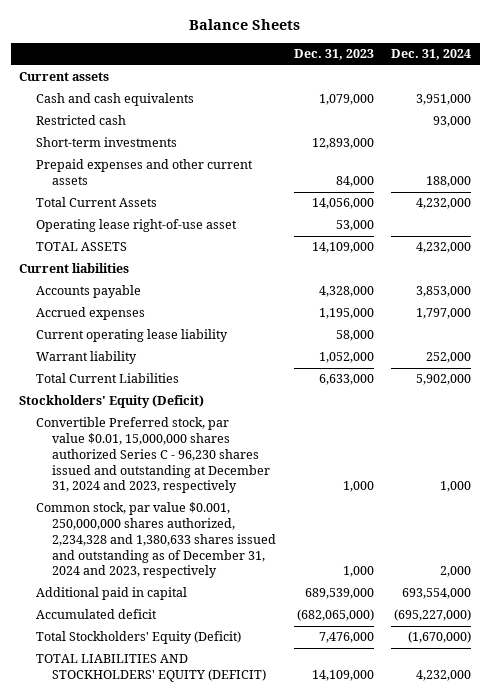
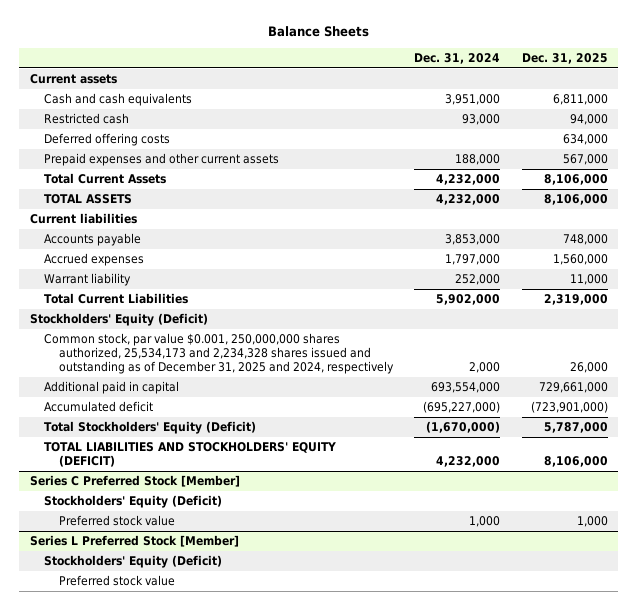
[293,49,374,61] Dec. 31, 2023 -> none
none -> [521,52,608,64] Dec. 31, 2025
[35,137,177,148] Short-term investments -> none
none -> [44,133,171,147] Deferred offering costs
[35,219,237,233] Operating lease right-of-use asset -> none
[35,329,228,343] Current operating lease liability -> none
[35,417,271,494] Convertible Preferred stock, par value $0.01, 15,000,000 shares authorized Series C - 96,230 shares issued and outstanding at December 31, 2024 and 2023, respectively -> none
[35,502,277,579] Common stock, par value $0.001, 250,000,000 shares authorized, 2,234,328 and 1,380,633 shares issued and outstanding as of December 31, 2024 and 2023, respectively -> [44,333,394,374] Common stock, par value $0.001, 250,000,000 shares authorized, 25,534,173 and 2,234,328 shares issued and outstanding as of December 31, 2025 and 2024, respectively
none -> [29,475,240,488] Series C Preferred Stock [Member]
none -> [44,495,223,509] Stockholders' Equity (Deficit)
none -> [58,515,175,527] Preferred stock value
none -> [29,535,239,548] Series L Preferred Stock [Member]
none -> [44,555,223,569] Stockholders' Equity (Deficit)
none -> [58,575,175,587] Preferred stock value

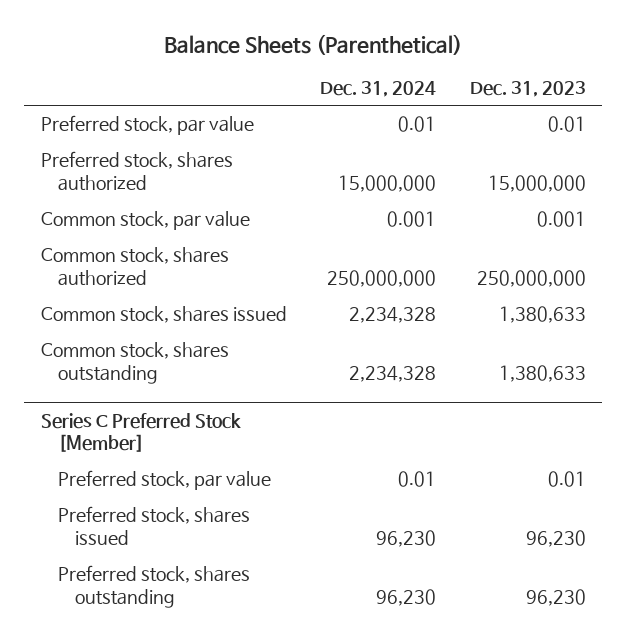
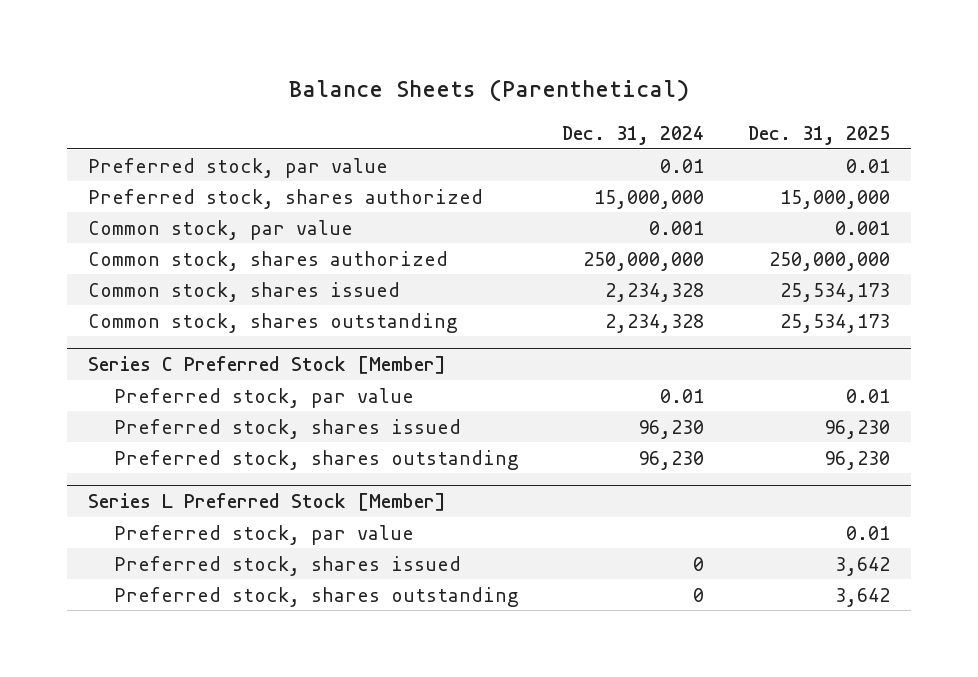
[469,80,586,97] Dec. 31, 2023 -> none
none -> [747,125,890,145] Dec. 31, 2025
none -> [88,493,447,512] Series L Preferred Stock [Member]
none -> [113,524,414,545] Preferred stock, par value
none -> [113,555,461,576] Preferred stock, shares issued
none -> [113,586,519,607] Preferred stock, shares outstanding

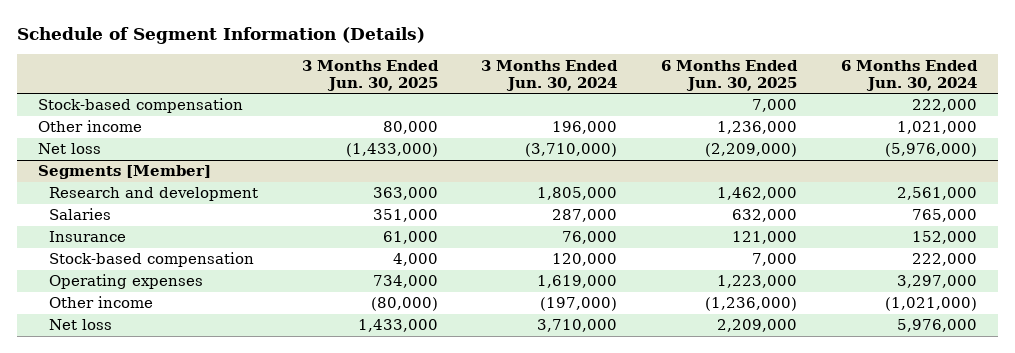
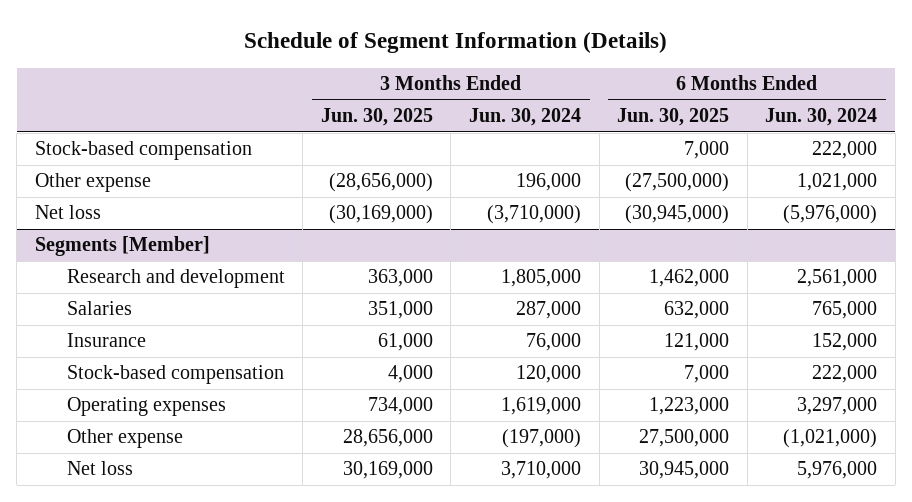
[38,120,143,133] Other income -> [35,173,152,193] Other expense
[382,121,438,135] 80,000 -> [328,173,433,193] (28,656,000)
[716,121,797,135] 1,236,000 -> [625,173,730,193] (27,500,000)
[345,143,438,158] (1,433,000) -> [328,205,433,225] (30,169,000)
[704,143,797,158] (2,209,000) -> [625,205,730,225] (30,945,000)
[49,296,154,309] Other income -> [66,429,183,449] Other expense
[370,297,438,312] (80,000) -> [342,429,433,448] 28,656,000
[704,297,797,312] (1,236,000) -> [639,429,730,448] 27,500,000
[357,319,438,333] 1,433,000 -> [342,461,433,480] 30,169,000
[716,319,797,333] 2,209,000 -> [639,461,730,480] 30,945,000

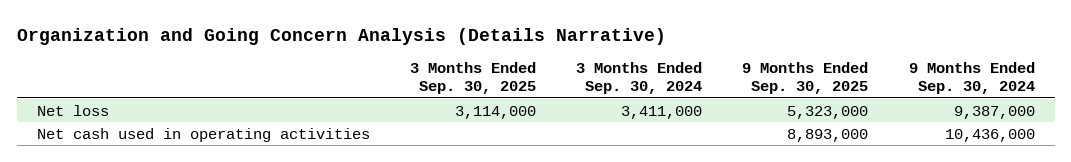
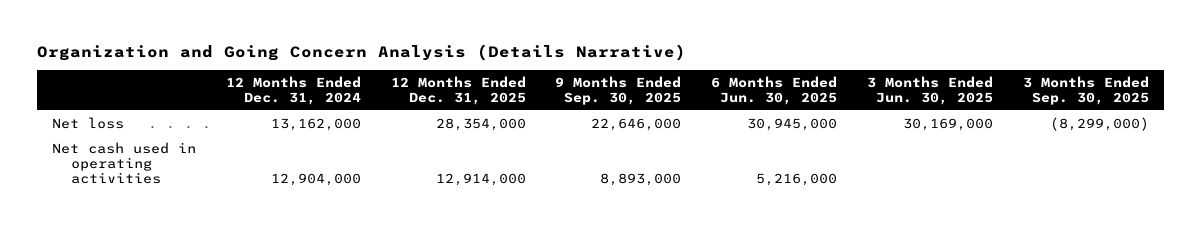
[576,61,703,94] 3 Months Ended Sep. 30, 2024 -> none
[908,61,1035,94] 9 Months Ended Sep. 30, 2024 -> none
none -> [225,75,361,105] 12 Months Ended Dec. 31, 2024
none -> [390,75,526,105] 12 Months Ended Dec. 31, 2025
none -> [711,75,838,105] 6 Months Ended Jun. 30, 2025
none -> [867,75,994,105] 3 Months Ended Jun. 30, 2025
[454,105,536,119] 3,114,000 -> [1050,117,1150,132] (8,299,000)
[787,105,869,119] 5,323,000 -> [591,118,682,132] 22,646,000

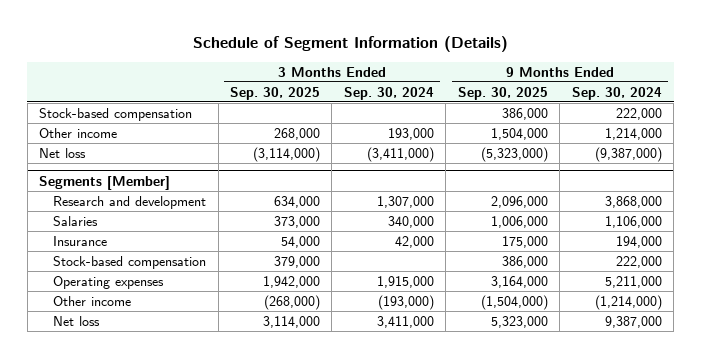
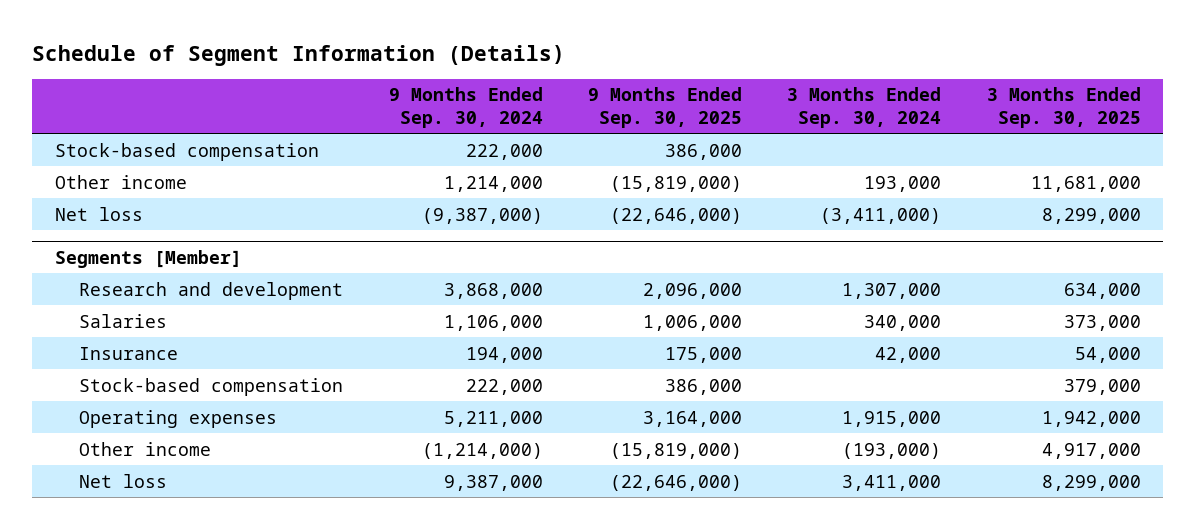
[273,127,320,140] 268,000 -> [1030,175,1141,192] 11,681,000
[490,127,548,140] 1,504,000 -> [609,175,742,192] (15,819,000)
[252,146,320,162] (3,114,000) -> [1041,207,1141,224] 8,299,000
[480,146,548,162] (5,323,000) -> [609,207,742,224] (22,646,000)
[263,294,320,310] (268,000) -> [1041,442,1141,459] 4,917,000
[480,294,548,310] (1,504,000) -> [609,442,742,459] (15,819,000)
[262,315,320,328] 3,114,000 -> [1041,474,1141,491] 8,299,000
[490,315,548,328] 5,323,000 -> [609,474,742,491] (22,646,000)

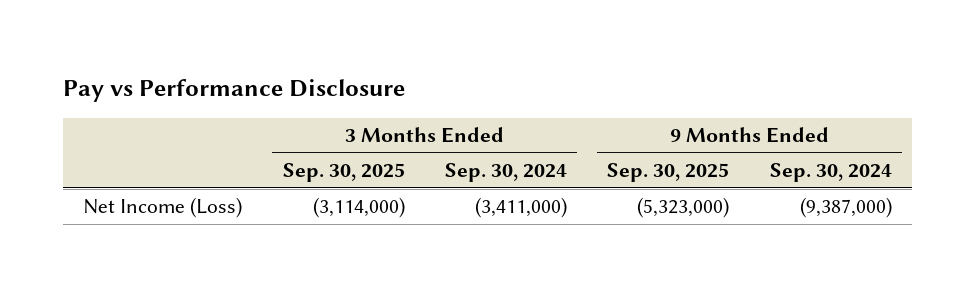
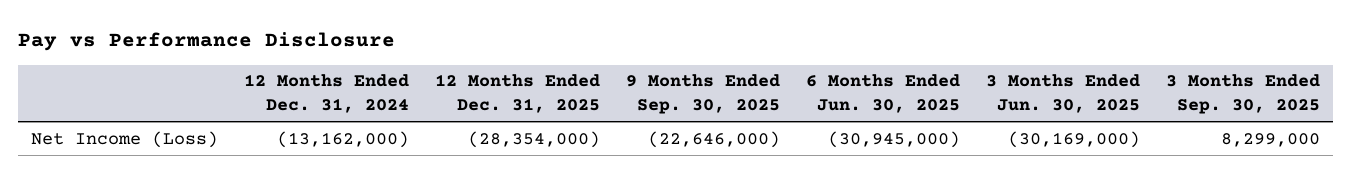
[444,163,567,183] Sep. 30, 2024 -> none
[769,163,892,183] Sep. 30, 2024 -> none
none -> [243,74,409,114] 12 Months Ended Dec. 31, 2024
none -> [434,74,600,114] 12 Months Ended Dec. 31, 2025
none -> [805,74,960,114] 6 Months Ended Jun. 30, 2025
none -> [985,74,1140,114] 3 Months Ended Jun. 30, 2025
[312,197,405,219] (3,114,000) -> [1220,132,1320,147] 8,299,000
[637,197,730,219] (5,323,000) -> [647,130,780,148] (22,646,000)

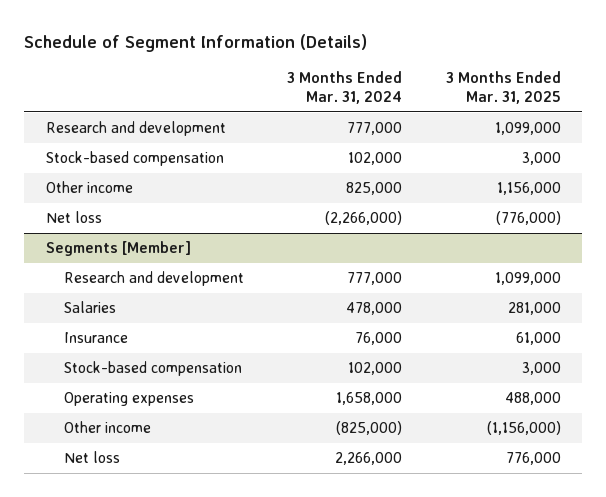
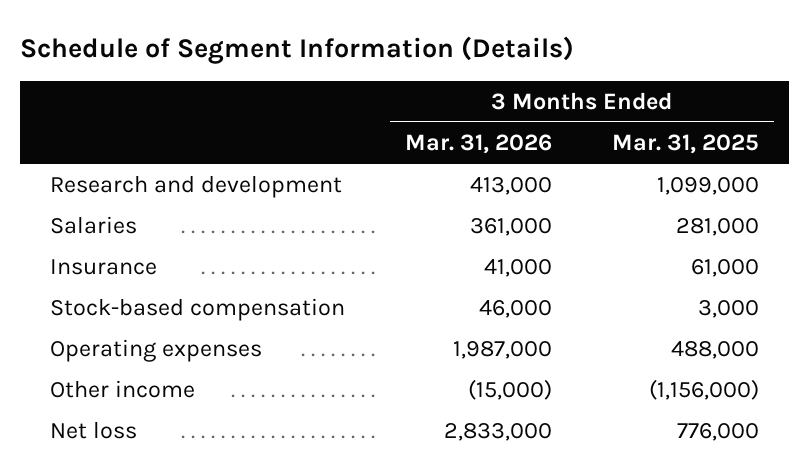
[287,71,403,104] 3 Months Ended Mar. 31, 2024 -> none
none -> [404,133,552,154] Mar. 31, 2026
[45,151,224,167] Stock-based compensation -> none
[45,181,133,194] Other income -> none
[45,211,102,224] Net loss -> none
[45,241,191,257] Segments [Member] -> none
[64,271,245,287] Research and development -> none

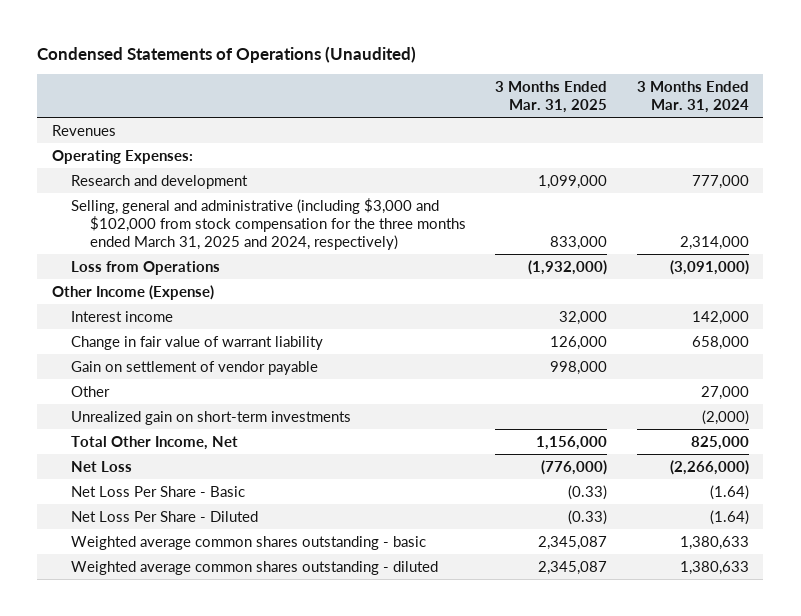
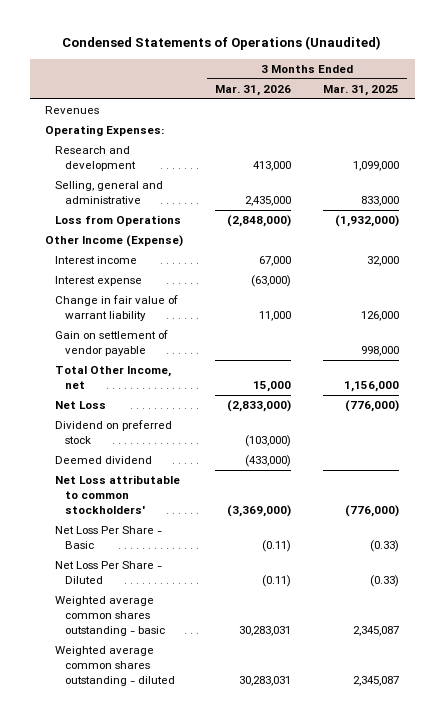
[636,80,749,113] 3 Months Ended Mar. 31, 2024 -> none
none -> [215,84,292,96] Mar. 31, 2026
[70,197,466,250] Selling, general and administrative (including $3,000 and $102,000 from stock compensation for the three months ended March 31, 2025 and 2024, respectively) -> [55,181,164,204] Selling, general and administrative
none -> [55,276,143,287] Interest expense
[70,385,110,397] Other -> none
[70,410,351,425] Unrealized gain on short-term investments -> none
[70,435,238,450] Total Other Income, Net -> [55,366,172,389] Total Other Income, net
none -> [55,420,173,444] Dividend on preferred stock
none -> [55,456,153,465] Deemed dividend
none -> [55,475,181,514] Net Loss attributable to common stockholders'

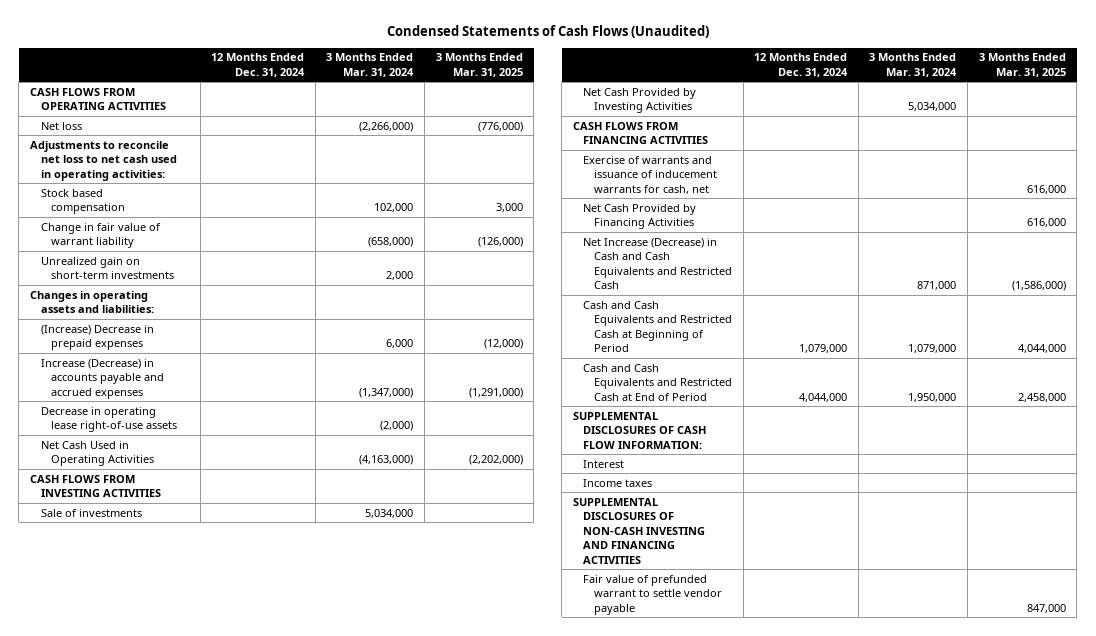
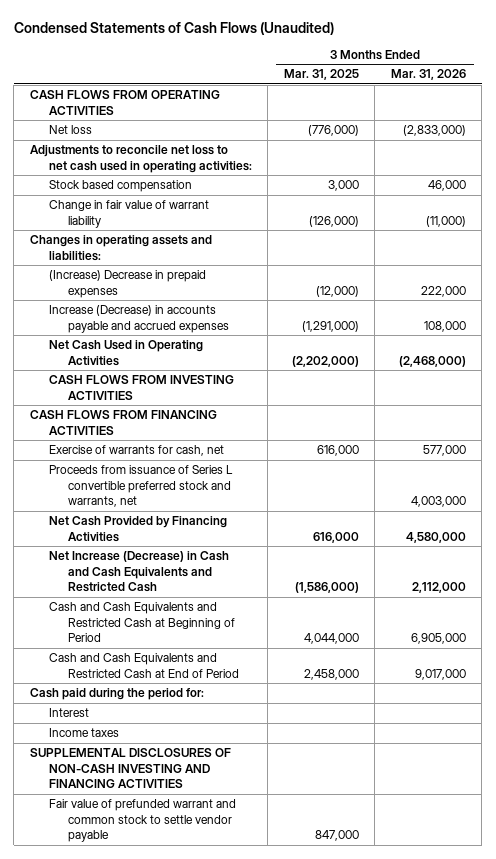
[211,53,306,77] 12 Months Ended Dec. 31, 2024 -> none
[326,53,415,77] 3 Months Ended Mar. 31, 2024 -> none
none -> [390,69,466,81] Mar. 31, 2026
[40,256,175,280] Unrealized gain on short-term investments -> none
[40,406,178,433] Decrease in operating lease right-of-use assets -> none
[40,508,142,517] Sale of investments -> none
[583,87,697,114] Net Cash Provided by Investing Activities -> none
[583,155,717,194] Exercise of warrants and issuance of inducement warrants for cash, net -> [48,445,224,457] Exercise of warrants for cash, net
none -> [48,465,233,508] Proceeds from issuance of Series L convertible preferred stock and warrants, net
[572,411,707,449] SUPPLEMENTAL DISCLOSURES OF CASH FLOW INFORMATION: -> [29,688,204,701] Cash paid during the period for:
[583,574,722,615] Fair value of prefunded warrant to settle vendor payable -> [48,799,236,843] Fair value of prefunded warrant and common stock to settle vendor payable

